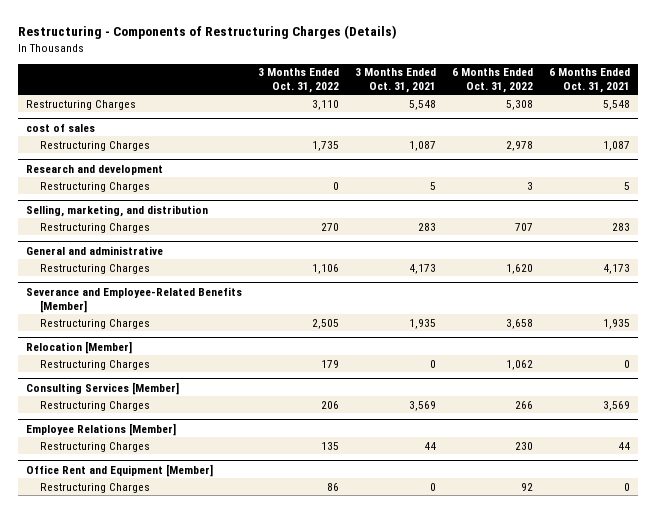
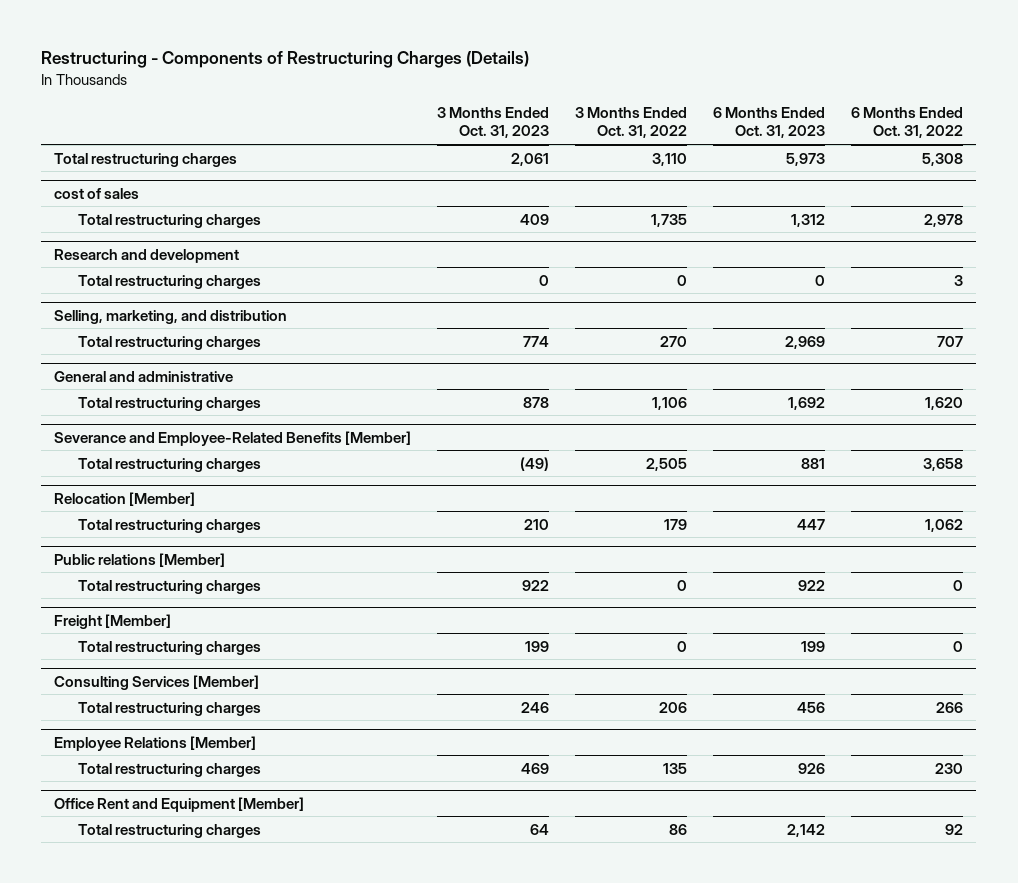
[354,68,436,94] 3 Months Ended Oct. 31, 2021 -> none
[548,68,630,94] 6 Months Ended Oct. 31, 2021 -> none
none -> [437,107,550,139] 3 Months Ended Oct. 31, 2023
none -> [713,107,826,139] 6 Months Ended Oct. 31, 2023
[26,99,137,110] Restructuring Charges -> [54,152,238,167] Total restructuring charges
[40,140,151,151] Restructuring Charges -> [77,213,261,228] Total restructuring charges
[40,181,151,192] Restructuring Charges -> [77,274,261,289] Total restructuring charges
[40,222,151,233] Restructuring Charges -> [77,335,261,350] Total restructuring charges
[40,263,151,274] Restructuring Charges -> [77,396,261,411] Total restructuring charges
[40,318,151,329] Restructuring Charges -> [77,457,261,472] Total restructuring charges
[40,359,151,370] Restructuring Charges -> [77,518,261,533] Total restructuring charges
none -> [54,552,226,567] Public relations [Member]
none -> [77,579,261,594] Total restructuring charges
none -> [54,613,172,629] Freight [Member]
none -> [77,640,261,655] Total restructuring charges
[40,400,151,411] Restructuring Charges -> [77,701,261,716] Total restructuring charges
[40,441,151,452] Restructuring Charges -> [77,762,261,777] Total restructuring charges
[40,482,151,493] Restructuring Charges -> [77,823,261,838] Total restructuring charges

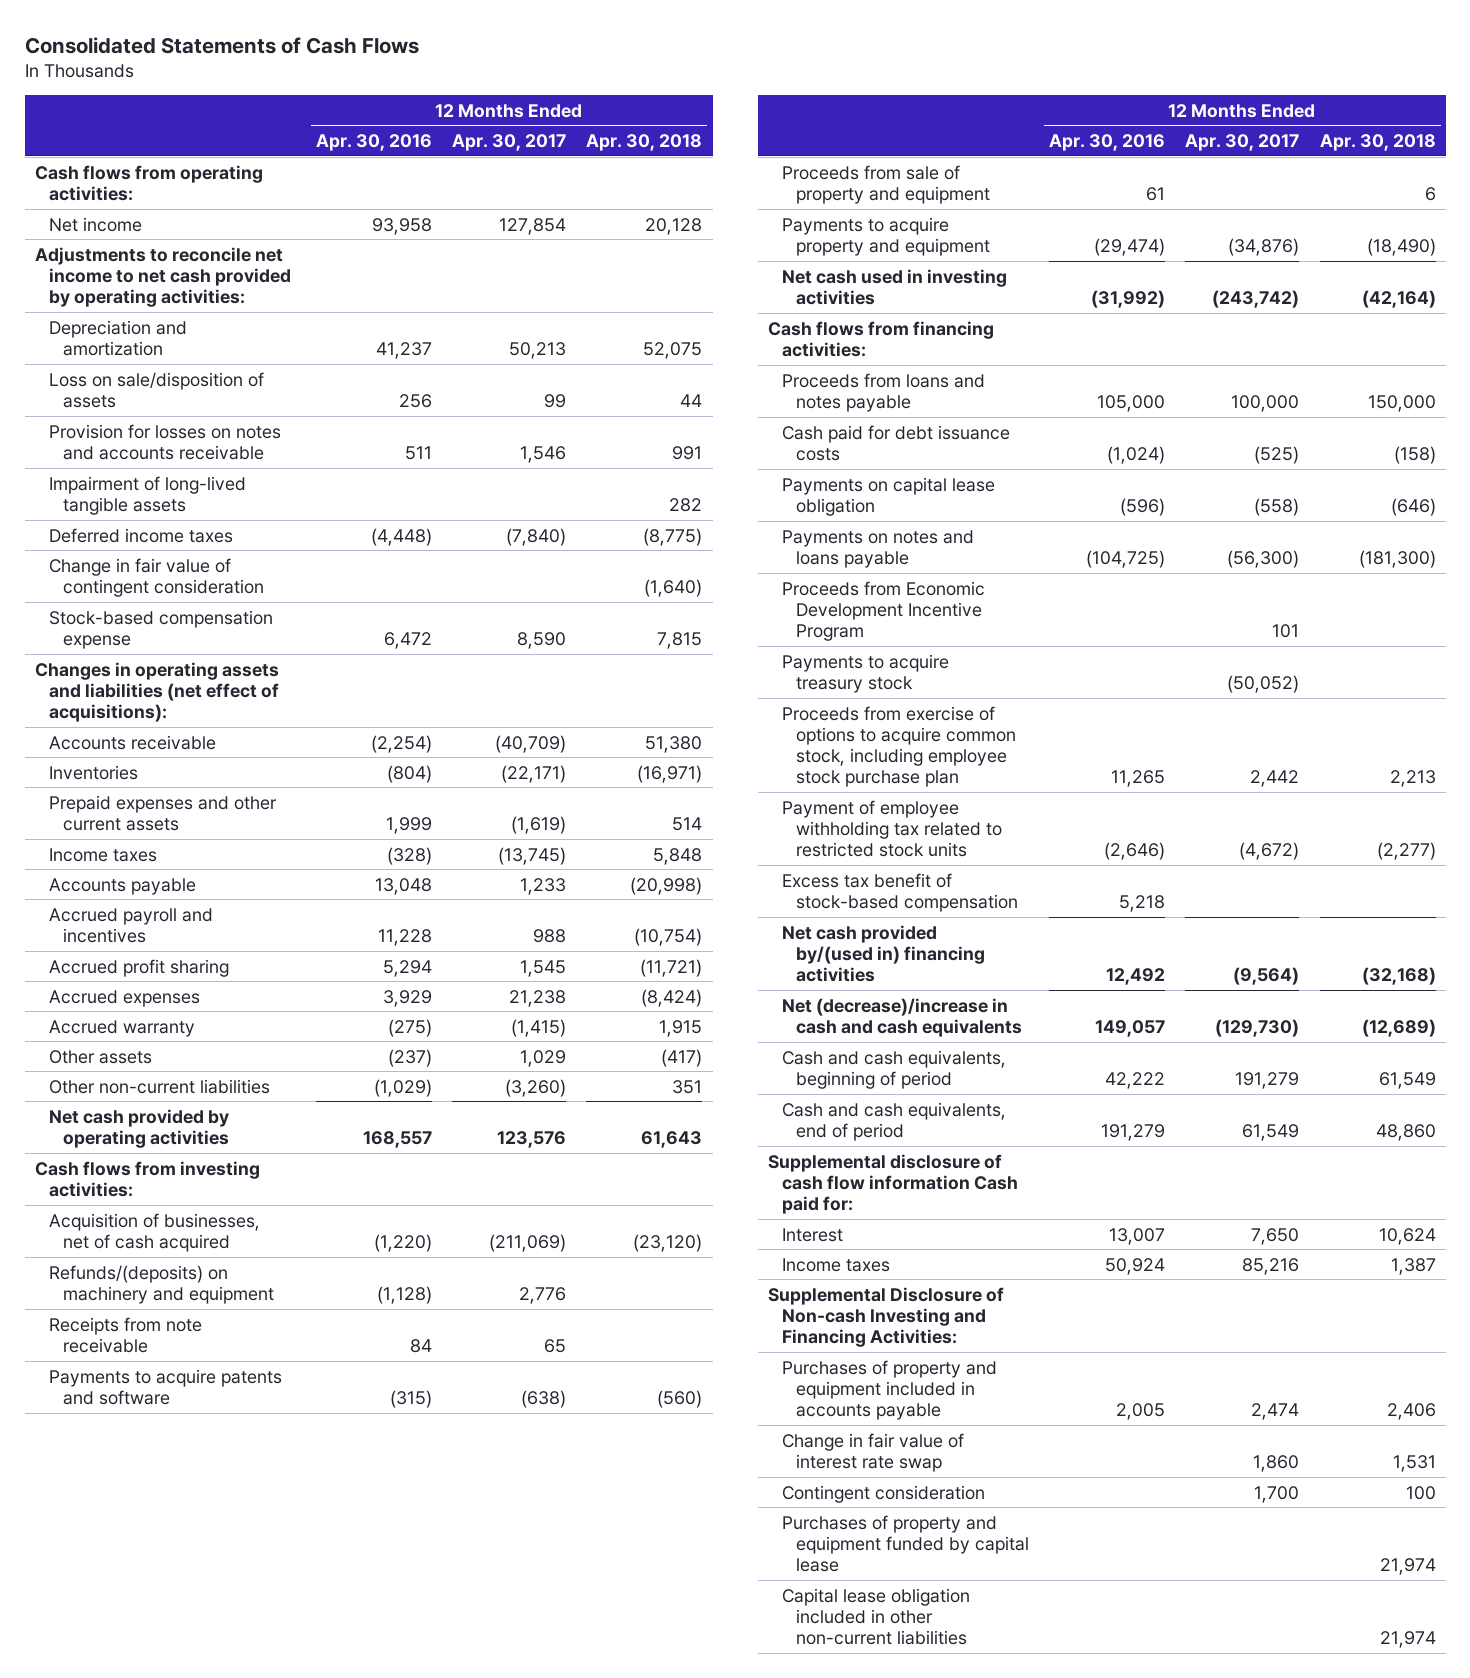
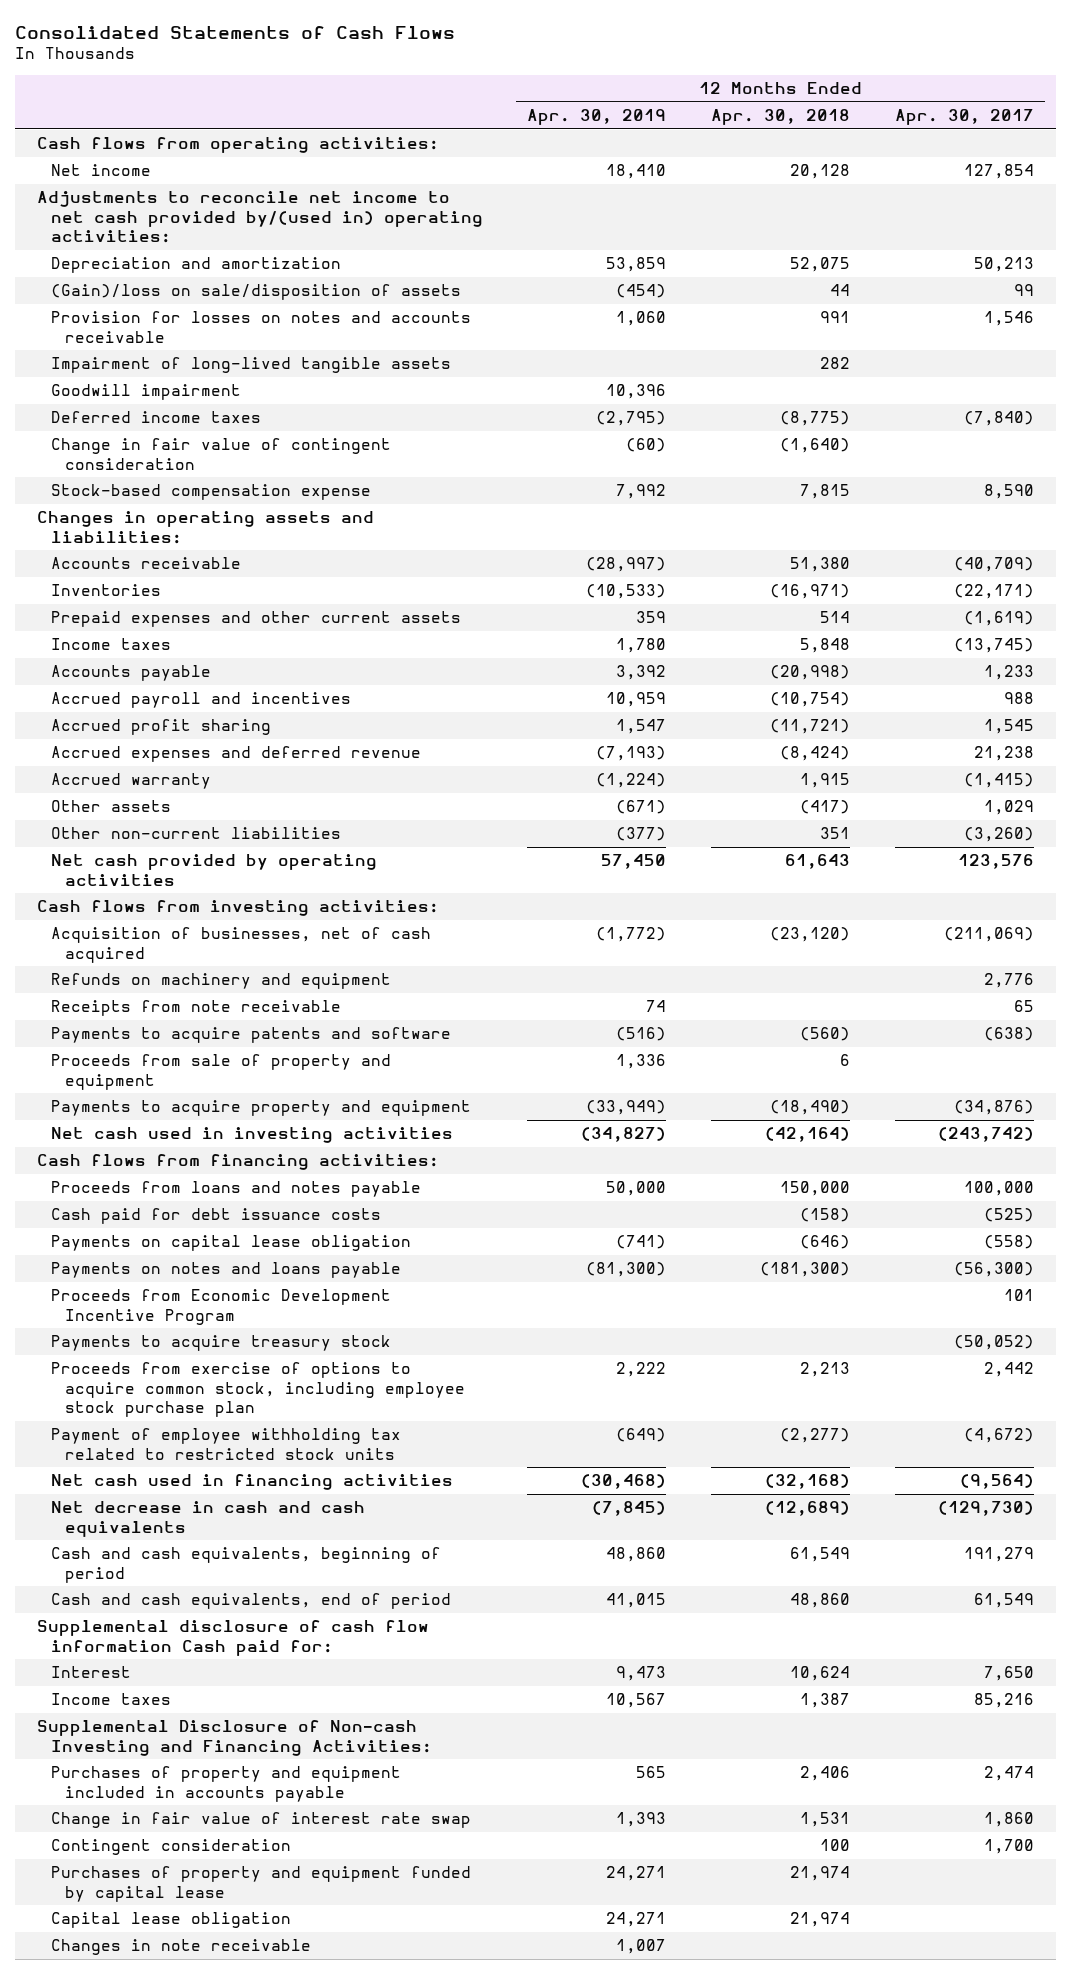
[316,134,433,152] Apr. 30, 2016 -> none
none -> [527,108,667,125] Apr. 30, 2019
[34,246,291,308] Adjustments to reconcile net income to net cash provided by operating activities: -> [36,191,483,244] Adjustments to reconcile net income to net cash provided by/(used in) operating activities:
[48,371,264,408] Loss on sale/disposition of assets -> [50,284,461,301] (Gain)/loss on sale/disposition of assets
none -> [50,384,241,401] Goodwill impairment
[34,661,279,723] Changes in operating assets and liabilities (net effect of acquisitions): -> [36,511,374,544] Changes in operating assets and liabilities:
[48,989,200,1007] Accrued expenses -> [50,746,421,763] Accrued expenses and deferred revenue
[48,1264,274,1304] Refunds/(deposits) on machinery and equipment -> [50,973,391,990] Refunds on machinery and equipment
[781,872,1018,912] Excess tax benefit of stock-based compensation -> none
[781,924,985,983] Net cash provided by/(used in) financing activities -> [50,1474,453,1491] Net cash used in financing activities
[781,997,1022,1037] Net (decrease)/increase in cash and cash equivalents -> [50,1501,365,1537] Net decrease in cash and cash equivalents
[781,1587,970,1646] Capital lease obligation included in other non-current liabilities -> [50,1912,291,1929] Capital lease obligation
none -> [50,1939,311,1956] Changes in note receivable

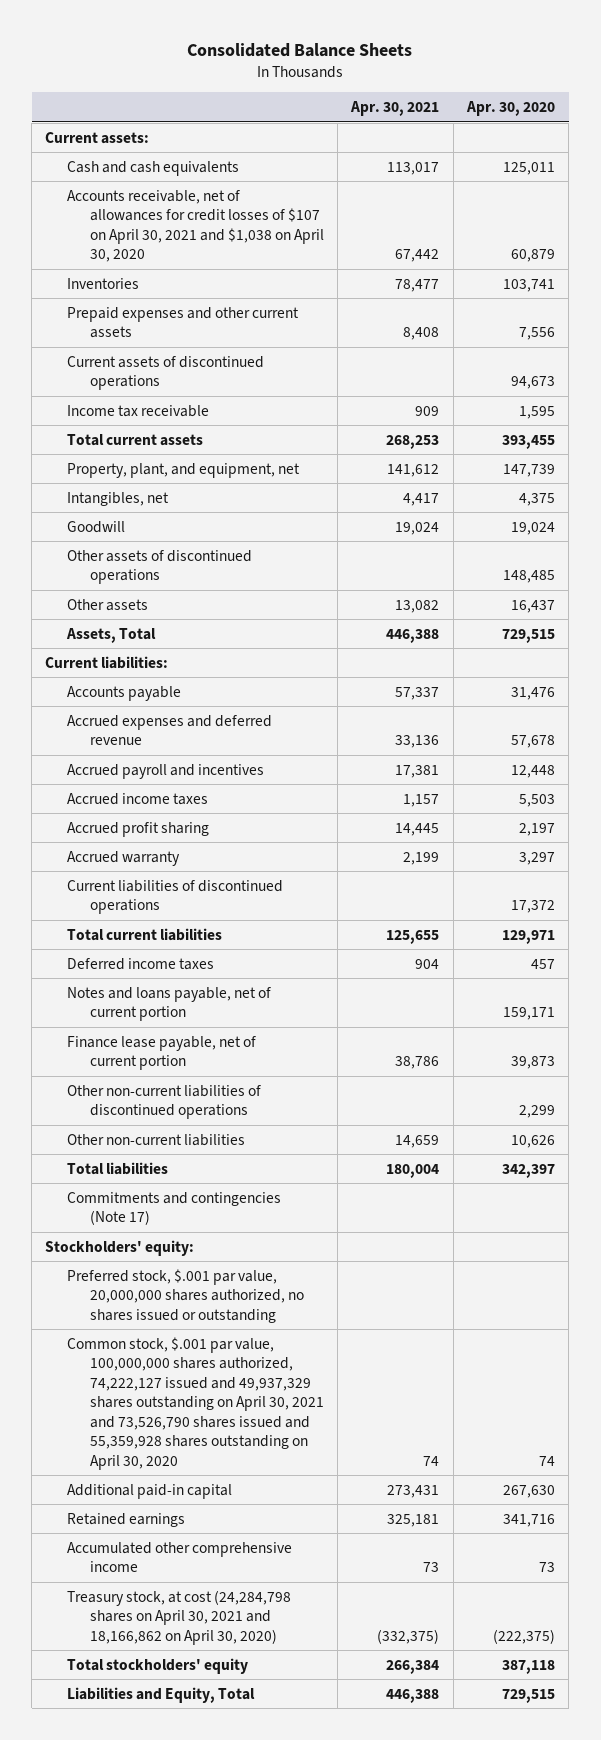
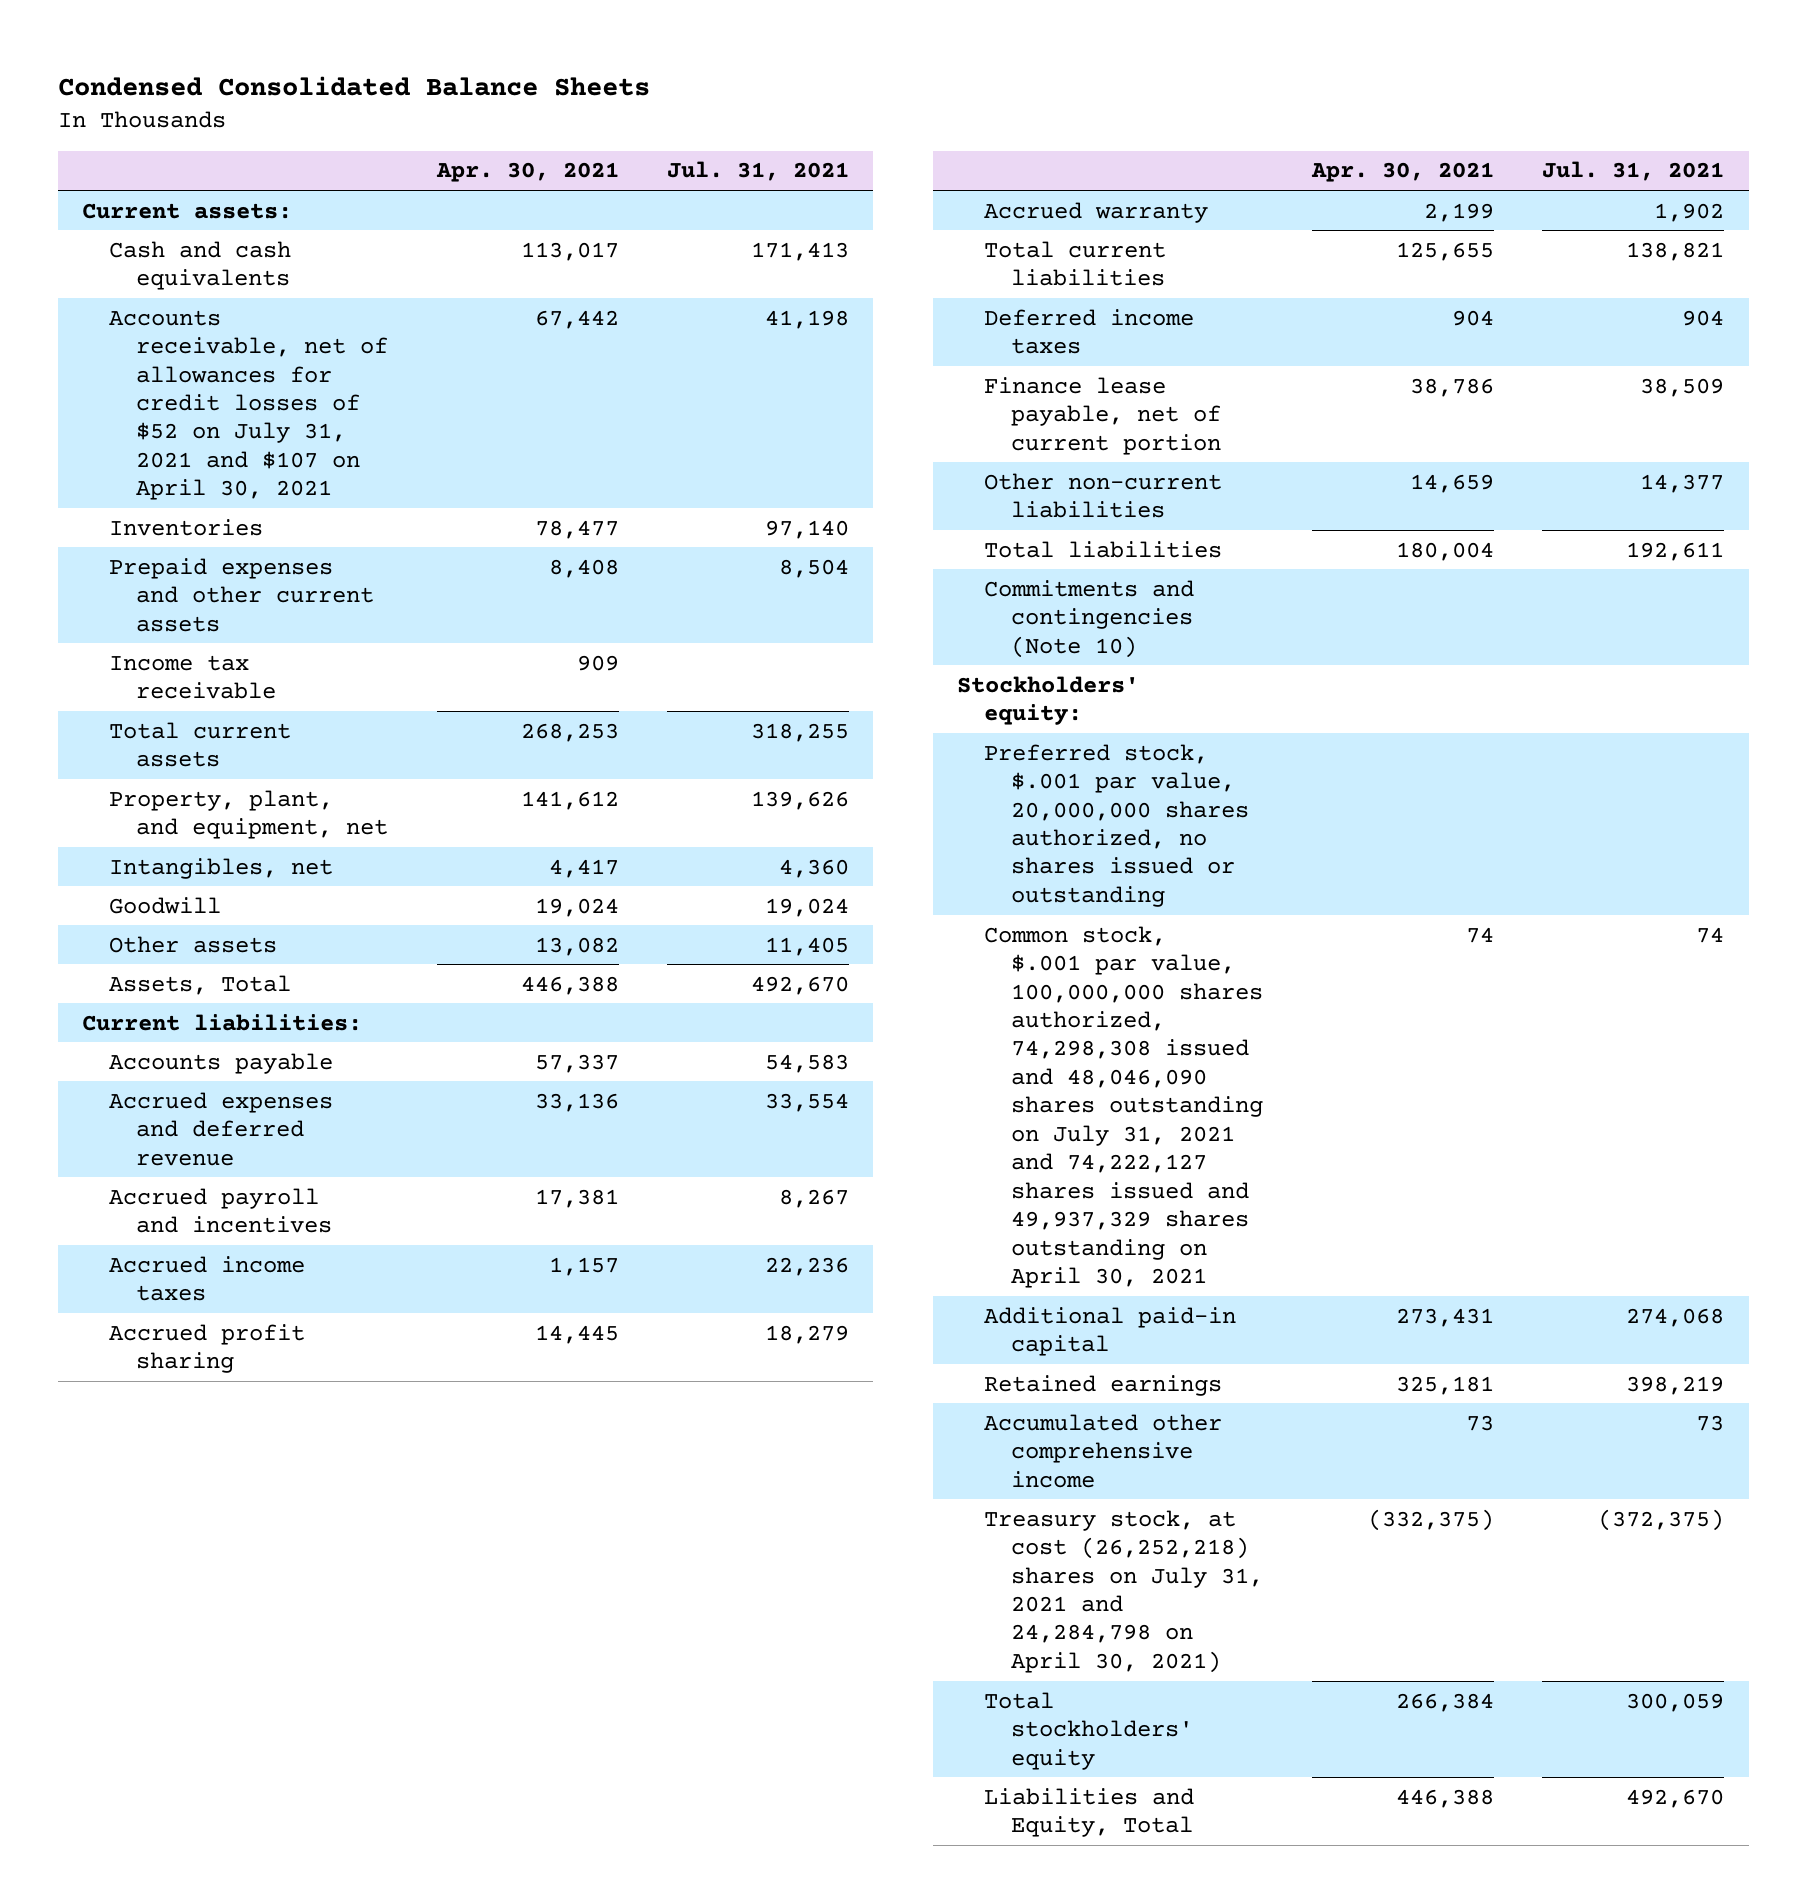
[187,42,413,57] Consolidated Balance Sheets -> [57,75,650,96] Condensed Consolidated Balance Sheets
[466,101,556,117] Apr. 30, 2020 -> none
none -> [667,161,850,182] Jul. 31, 2021
[67,189,324,263] Accounts receivable, net of allowances for credit losses of $107 on April 30, 2021 and $1,038 on April 30, 2020 -> [108,309,389,501] Accounts receivable, net of allowances for credit losses of $52 on July 31, 2021 and $107 on April 30, 2021
[67,355,265,391] Current assets of discontinued operations -> none
[67,549,253,585] Other assets of discontinued operations -> none
[67,879,284,915] Current liabilities of discontinued operations -> none
[67,986,272,1022] Notes and loans payable, net of current portion -> none
[67,1084,262,1120] Other non-current liabilities of discontinued operations -> none
[67,1191,282,1226] Commitments and contingencies (Note 17) -> [984,579,1195,658] Commitments and contingencies (Note 10)
[67,1336,324,1470] Common stock, $.001 par value, 100,000,000 shares authorized, 74,222,127 issued and 49,937,329 shares outstanding on April 30, 2021 and 73,526,790 shares issued and 55,359,928 shares outstanding on April 30, 2020 -> [984,925,1264,1289] Common stock, $.001 par value, 100,000,000 shares authorized, 74,298,308 issued and 48,046,090 shares outstanding on July 31, 2021 and 74,222,127 shares issued and 49,937,329 shares outstanding on April 30, 2021
[67,1589,292,1645] Treasury stock, at cost (24,284,798 shares on April 30, 2021 and 18,166,862 on April 30, 2020) -> [984,1509,1264,1673] Treasury stock, at cost (26,252,218) shares on July 31, 2021 and 24,284,798 on April 30, 2021)

